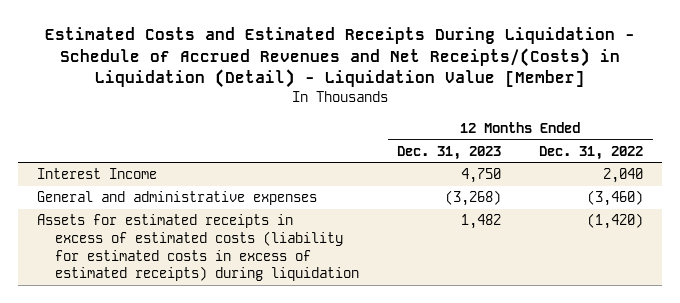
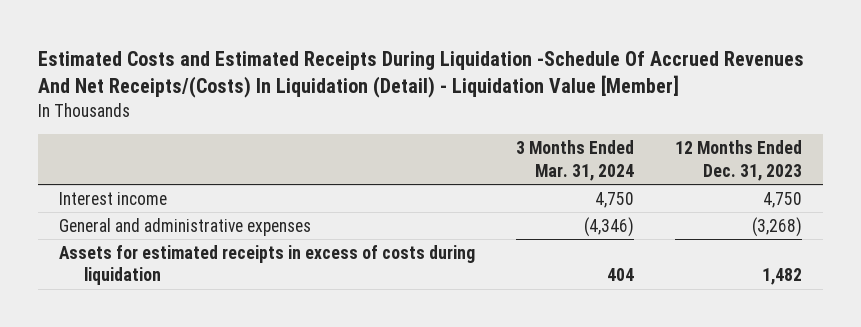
[44,26,635,89] Estimated Costs and Estimated Receipts During Liquidation - Schedule of Accrued Revenues and Net Receipts/(Costs) in Liquidation (Detail) - Liquidation Value [Member] -> [38,50,805,99] Estimated Costs and Estimated Receipts During Liquidation -Schedule Of Accrued Revenues And Net Receipts/(Costs) In Liquidation (Detail) - Liquidation Value [Member]
[539,145,644,160] Dec. 31, 2022 -> none
none -> [516,140,635,181] 3 Months Ended Mar. 31, 2024
[36,168,157,180] Interest Income -> [58,191,167,205] Interest income
[36,214,360,282] Assets for estimated receipts in excess of estimated costs (liability for estimated costs in excess of estimated receipts) during liquidation -> [58,244,475,286] Assets for estimated receipts in excess of costs during liquidation

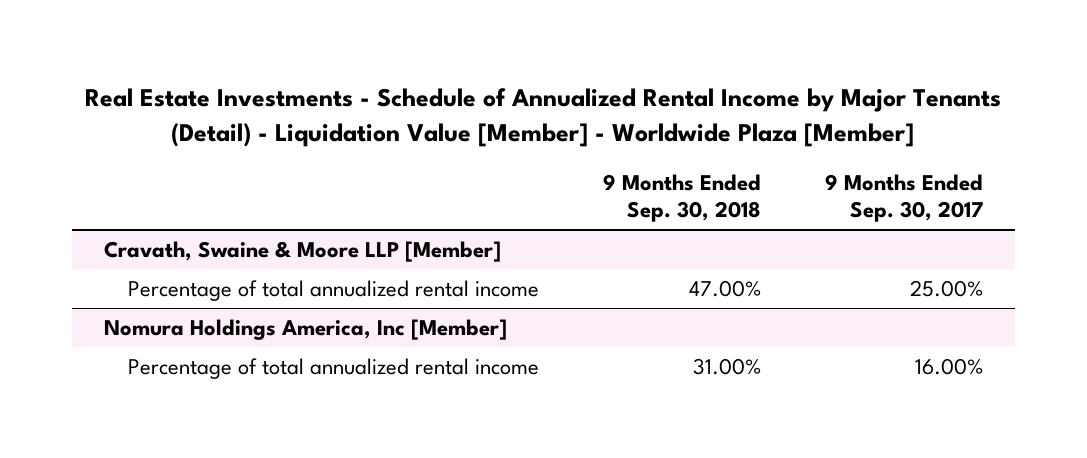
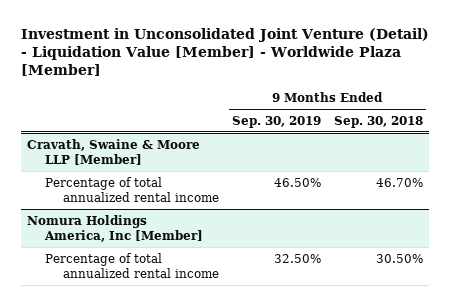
[85,88,1002,147] Real Estate Investments - Schedule of Annualized Rental Income by Major Tenants (Detail) - Liquidation Value [Member] - Worldwide Plaza [Member] -> [20,27,429,76] Investment in Unconsolidated Joint Venture (Detail) - Liquidation Value [Member] - Worldwide Plaza [Member]
[824,174,983,222] 9 Months Ended Sep. 30, 2017 -> none
none -> [231,115,321,128] Sep. 30, 2019
[689,279,762,297] 47.00% -> [375,177,423,187] 46.70%
[693,357,762,375] 31.00% -> [375,253,423,263] 30.50%

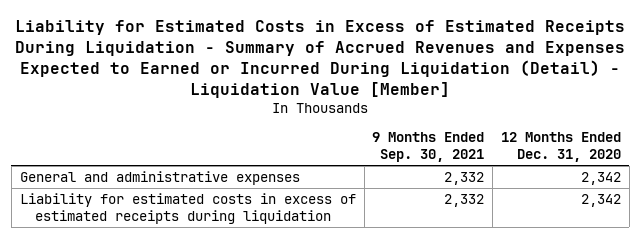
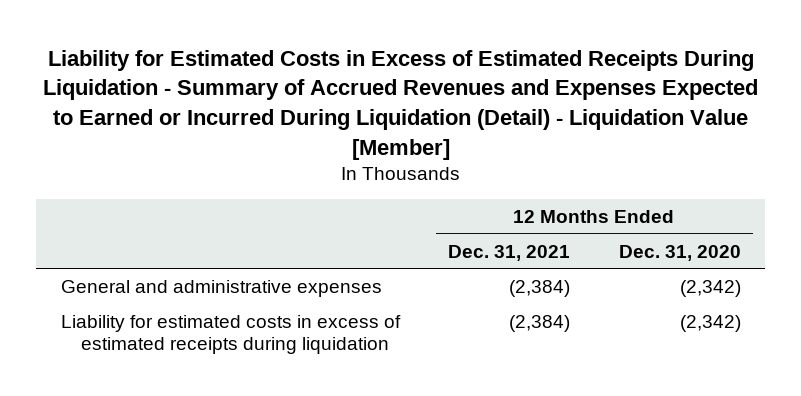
[372,132,485,163] 9 Months Ended Sep. 30, 2021 -> none
none -> [448,244,571,261] Dec. 31, 2021
[581,171,622,185] 2,342 -> [679,279,741,297] (2,342)
[581,193,622,207] 2,342 -> [679,314,741,332] (2,342)

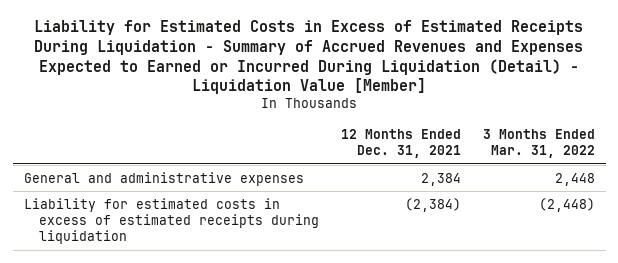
[618,244,741,261] Dec. 31, 2020 -> none
none -> [482,128,595,159] 3 Months Ended Mar. 31, 2022
[509,279,571,297] (2,384) -> [420,172,461,186] 2,384

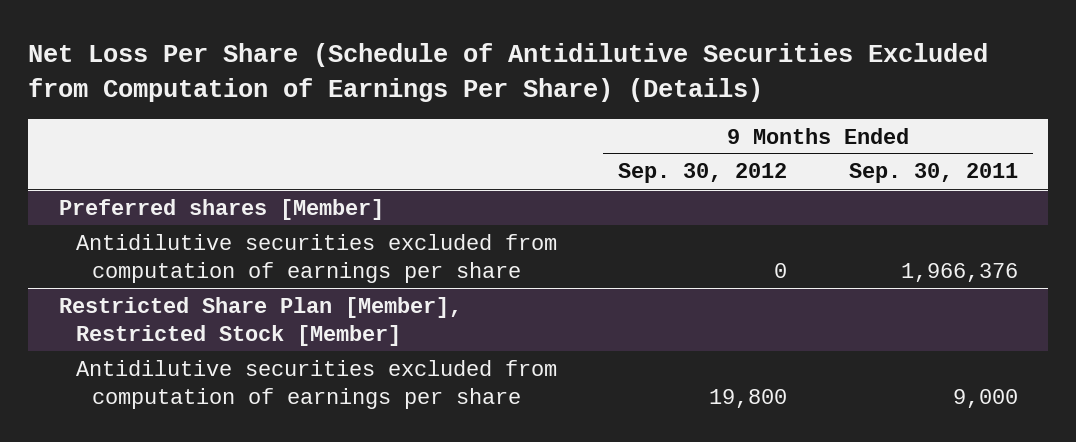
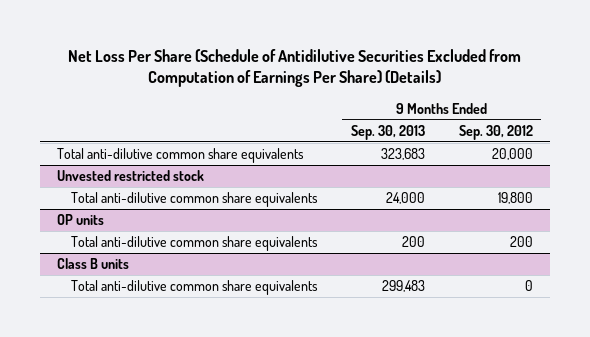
[848,163,1018,184] Sep. 30, 2011 -> none
none -> [350,124,425,140] Sep. 30, 2013
[58,198,384,220] Preferred shares [Member] -> none
[75,233,557,284] Antidilutive securities excluded from computation of earnings per share -> none
[58,296,462,347] Restricted Share Plan [Member], Restricted Stock [Member] -> none
none -> [56,148,304,164] Total anti-dilutive common share equivalents
none -> [56,170,204,182] Unvested restricted stock
[75,359,557,410] Antidilutive securities excluded from computation of earnings per share -> [70,192,318,208] Total anti-dilutive common share equivalents
none -> [56,214,104,226] OP units
none -> [70,236,318,252] Total anti-dilutive common share equivalents
none -> [56,258,129,270] Class B units
none -> [70,280,318,296] Total anti-dilutive common share equivalents

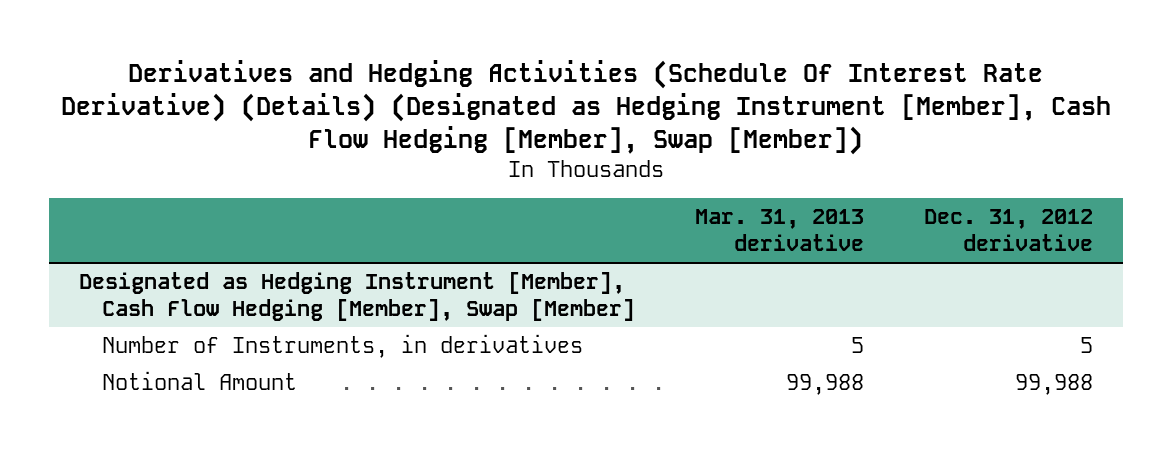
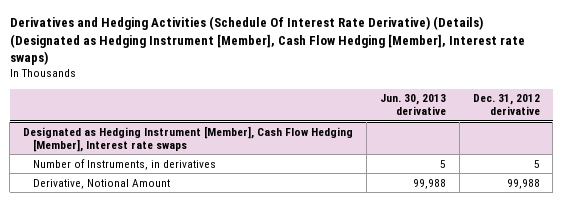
[61,60,1112,156] Derivatives and Hedging Activities (Schedule Of Interest Rate Derivative) (Details) (Designated as Hedging Instrument [Member], Cash Flow Hedging [Member], Swap [Member]) -> [9,16,525,66] Derivatives and Hedging Activities (Schedule Of Interest Rate Derivative) (Details) (Designated as Hedging Instrument [Member], Cash Flow Hedging [Member], Interest rate swaps)
[695,209,865,252] Mar. 31, 2013 derivative -> none
none -> [379,94,446,116] Jun. 30, 2013 derivative
[79,271,635,321] Designated as Hedging Instrument [Member], Cash Flow Hedging [Member], Swap [Member] -> [23,125,354,152] Designated as Hedging Instrument [Member], Cash Flow Hedging [Member], Interest rate swaps
[101,370,297,390] Notional Amount -> [33,178,171,189] Derivative, Notional Amount

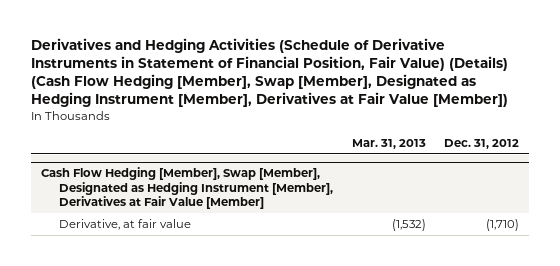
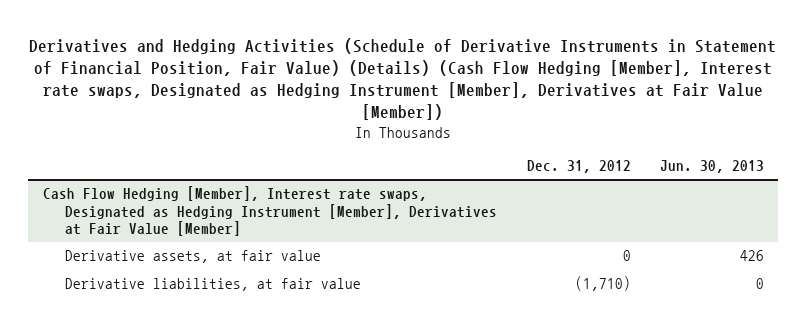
[31,37,509,108] Derivatives and Hedging Activities (Schedule of Derivative Instruments in Statement of Financial Position, Fair Value) (Details) (Cash Flow Hedging [Member], Swap [Member], Designated as Hedging Instrument [Member], Derivatives at Fair Value [Member]) -> [29,37,777,121] Derivatives and Hedging Activities (Schedule of Derivative Instruments in Statement of Financial Position, Fair Value) (Details) (Cash Flow Hedging [Member], Interest rate swaps, Designated as Hedging Instrument [Member], Derivatives at Fair Value [Member])
[351,138,426,149] Mar. 31, 2013 -> none
none -> [659,159,764,173] Jun. 30, 2013
[40,167,334,209] Cash Flow Hedging [Member], Swap [Member], Designated as Hedging Instrument [Member], Derivatives at Fair Value [Member] -> [42,186,498,236] Cash Flow Hedging [Member], Interest rate swaps, Designated as Hedging Instrument [Member], Derivatives at Fair Value [Member]
none -> [65,250,322,264] Derivative assets, at fair value
[59,219,192,231] Derivative, at fair value -> [65,278,362,292] Derivative liabilities, at fair value

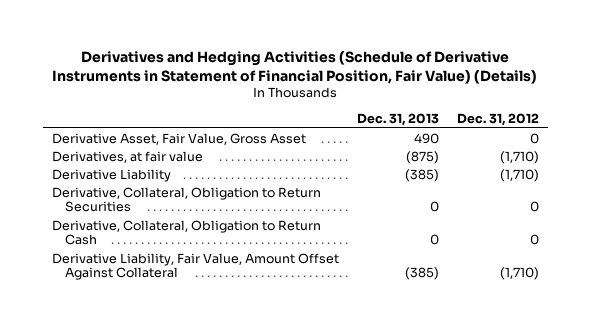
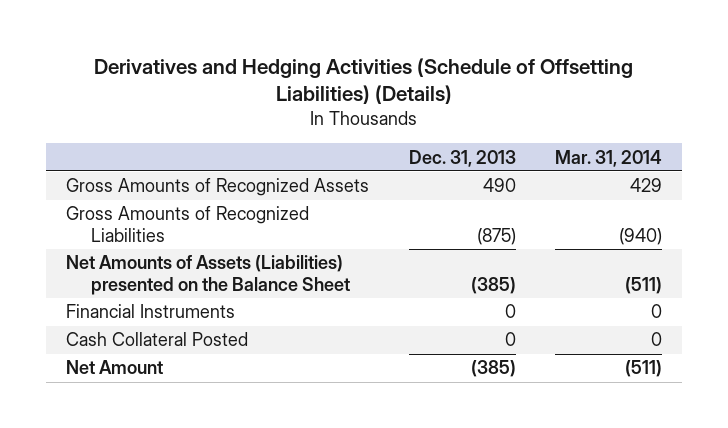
[52,50,538,84] Derivatives and Hedging Activities (Schedule of Derivative Instruments in Statement of Financial Position, Fair Value) (Details) -> [94,57,634,105] Derivatives and Hedging Activities (Schedule of Offsetting Liabilities) (Details)
[456,113,539,127] Dec. 31, 2012 -> none
none -> [555,149,663,167] Mar. 31, 2014
[51,132,306,145] Derivative Asset, Fair Value, Gross Asset -> [65,178,369,197] Gross Amounts of Recognized Assets
[51,150,203,163] Derivatives, at fair value -> [65,206,309,243] Gross Amounts of Recognized Liabilities
[51,168,171,182] Derivative Liability -> [65,255,351,296] Net Amounts of Assets (Liabilities) presented on the Balance Sheet
[51,186,321,213] Derivative, Collateral, Obligation to Return Securities -> [65,304,235,319] Financial Instruments
[51,219,321,246] Derivative, Collateral, Obligation to Return Cash -> [65,332,248,347] Cash Collateral Posted
[51,252,339,281] Derivative Liability, Fair Value, Amount Offset Against Collateral -> [65,360,163,375] Net Amount

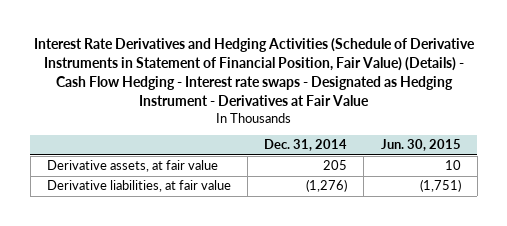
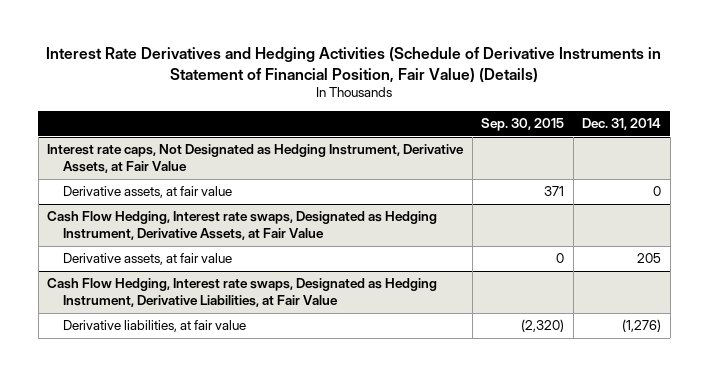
[33,38,475,107] Interest Rate Derivatives and Hedging Activities (Schedule of Derivative Instruments in Statement of Financial Position, Fair Value) (Details) - Cash Flow Hedging - Interest rate swaps - Designated as Hedging Instrument - Derivatives at Fair Value -> [46,46,662,83] Interest Rate Derivatives and Hedging Activities (Schedule of Derivative Instruments in Statement of Financial Position, Fair Value) (Details)
[380,139,461,152] Jun. 30, 2015 -> none
none -> [481,118,565,132] Sep. 30, 2015
none -> [47,144,465,173] Interest rate caps, Not Designated as Hedging Instrument, Derivative Assets, at Fair Value
none -> [62,186,232,199] Derivative assets, at fair value
none -> [47,211,438,240] Cash Flow Hedging, Interest rate swaps, Designated as Hedging Instrument, Derivative Assets, at Fair Value
none -> [47,278,438,307] Cash Flow Hedging, Interest rate swaps, Designated as Hedging Instrument, Derivative Liabilities, at Fair Value

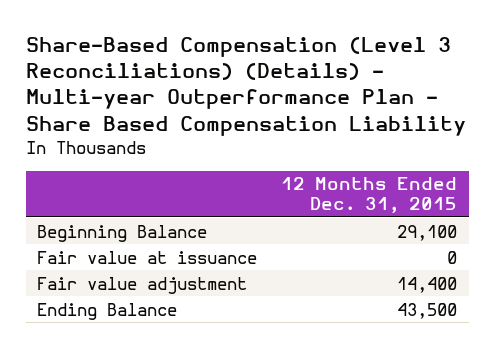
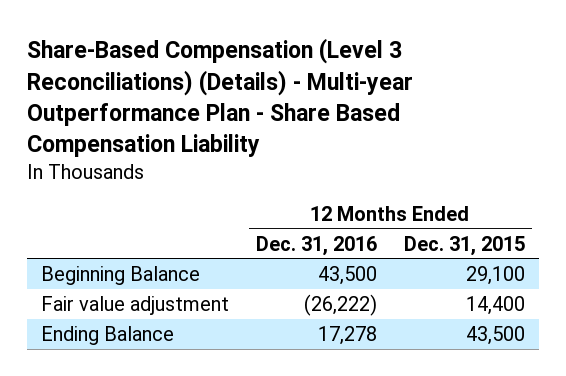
none -> [255,235,377,256] Dec. 31, 2016
[37,250,258,264] Fair value at issuance -> none

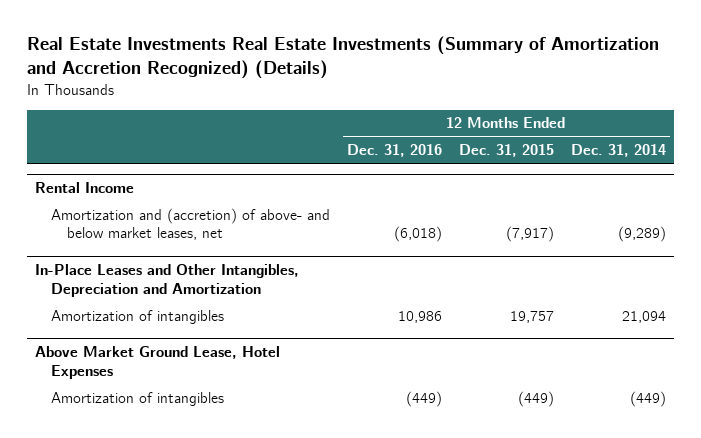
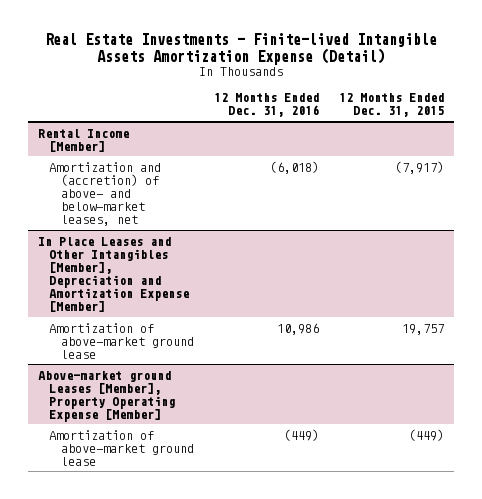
[26,36,659,80] Real Estate Investments Real Estate Investments (Summary of Amortization and Accretion Recognized) (Details) -> [44,32,437,65] Real Estate Investments - Finite-lived Intangible Assets Amortization Expense (Detail)
[570,144,666,158] Dec. 31, 2014 -> none
[35,346,281,379] Above Market Ground Lease, Hotel Expenses -> none
[35,182,135,194] Rental Income -> [38,128,130,152] Rental Income [Member]
[51,207,331,241] Amortization and (accretion) of above- and below market leases, net -> [49,161,162,226] Amortization and (accretion) of above- and below-market leases, net
[35,264,300,297] In-Place Leases and Other Intangibles, Depreciation and Amortization -> [38,236,190,312] In Place Leases and Other Intangibles [Member], Depreciation and Amortization Expense [Member]
[51,309,225,324] Amortization of intangibles -> [49,322,194,359] Amortization of above-market ground lease
none -> [38,370,176,422] Above-market ground Leases [Member], Property Operating Expense [Member]
[51,391,225,406] Amortization of intangibles -> [49,429,194,466] Amortization of above-market ground lease

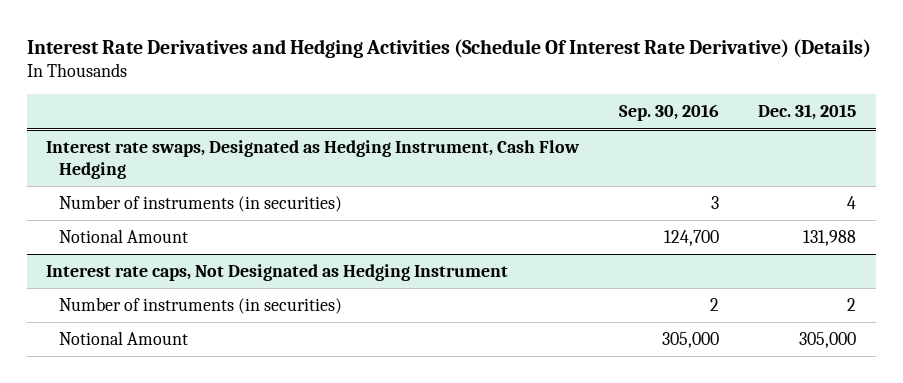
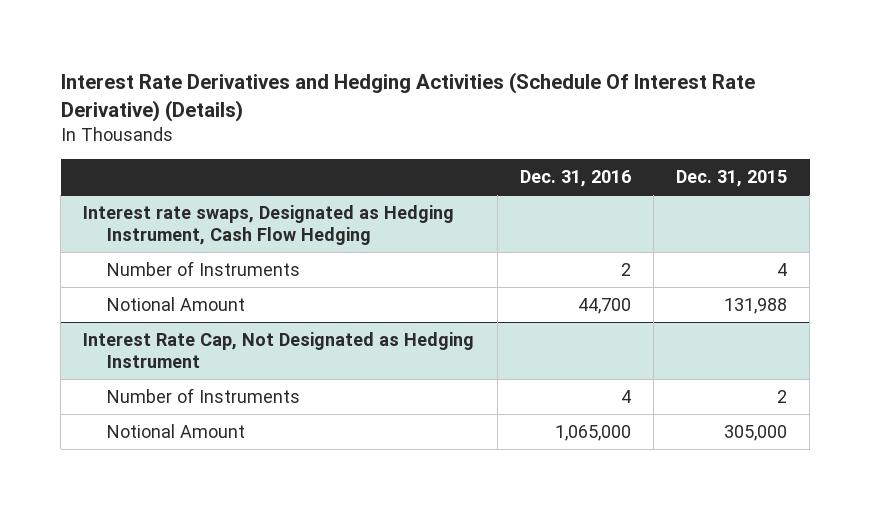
[618,104,719,122] Sep. 30, 2016 -> none
none -> [519,170,631,188] Dec. 31, 2016
[58,195,342,213] Number of instruments (in securities) -> [107,260,301,276] Number of Instruments
[46,264,509,282] Interest rate caps, Not Designated as Hedging Instrument -> [83,331,475,368] Interest Rate Cap, Not Designated as Hedging Instrument
[58,297,342,315] Number of instruments (in securities) -> [107,387,301,403] Number of Instruments

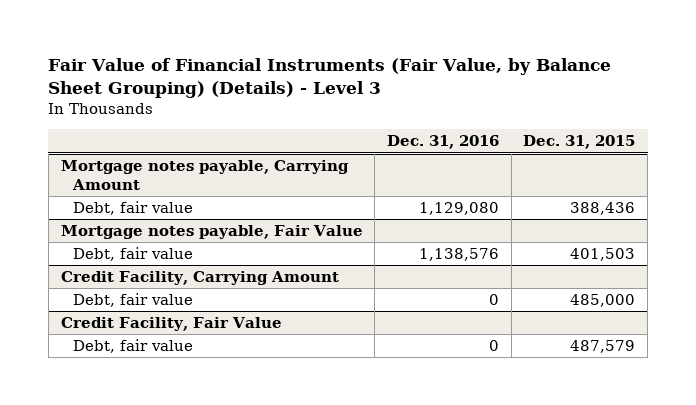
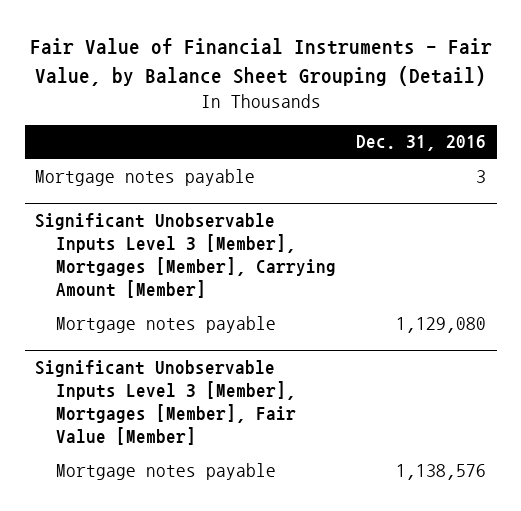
[48,58,612,99] Fair Value of Financial Instruments (Fair Value, by Balance Sheet Grouping) (Details) - Level 3 -> [29,38,492,86] Fair Value of Financial Instruments - Fair Value, by Balance Sheet Grouping (Detail)
[523,135,636,150] Dec. 31, 2015 -> none
[60,160,349,191] Mortgage notes payable, Carrying Amount -> none
[60,225,363,240] Mortgage notes payable, Fair Value -> none
[60,271,339,286] Credit Facility, Carrying Amount -> none
[73,293,194,308] Debt, fair value -> none
[60,317,282,332] Credit Facility, Fair Value -> none
[73,339,194,354] Debt, fair value -> none
none -> [34,168,255,186] Mortgage notes payable
none -> [34,212,336,298] Significant Unobservable Inputs Level 3 [Member], Mortgages [Member], Carrying Amount [Member]
[73,201,194,216] Debt, fair value -> [55,315,276,333] Mortgage notes payable
none -> [34,359,296,445] Significant Unobservable Inputs Level 3 [Member], Mortgages [Member], Fair Value [Member]
[73,247,194,262] Debt, fair value -> [55,462,276,480] Mortgage notes payable

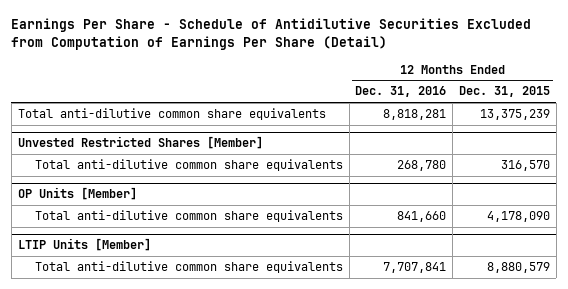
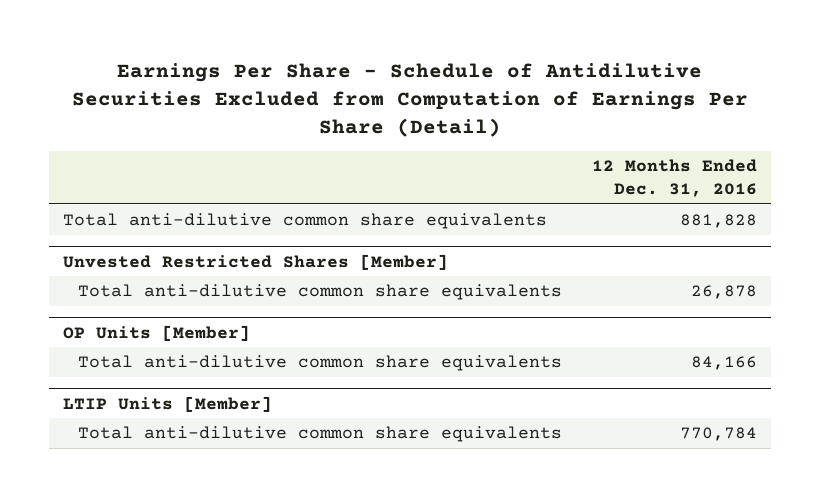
[459,86,551,98] Dec. 31, 2015 -> none
[383,109,447,121] 8,818,281 -> [679,214,757,229] 881,828
[397,160,447,172] 268,780 -> [690,285,757,300] 26,878
[397,211,447,223] 841,660 -> [690,356,757,371] 84,166
[383,262,447,274] 7,707,841 -> [679,427,757,442] 770,784

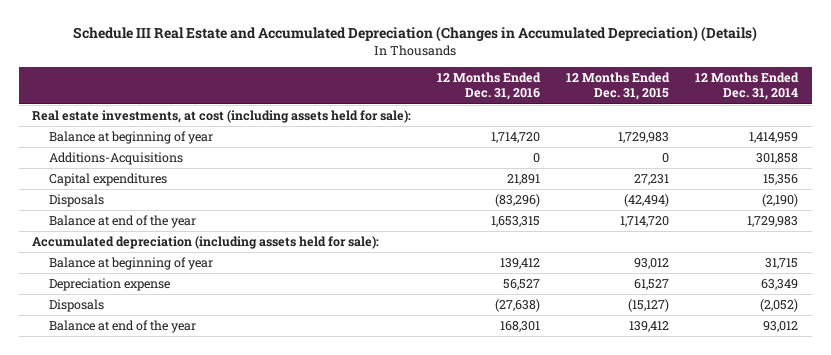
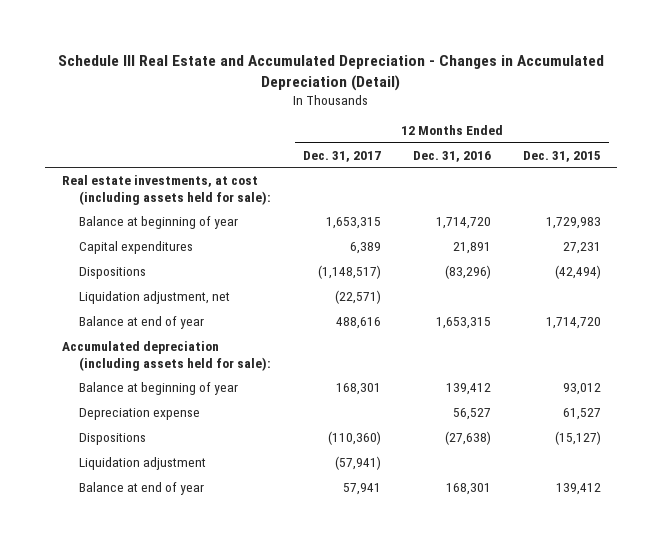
[73,26,758,43] Schedule III Real Estate and Accumulated Depreciation (Changes in Accumulated Depreciation) (Details) -> [58,55,605,91] Schedule III Real Estate and Accumulated Depreciation - Changes in Accumulated Depreciation (Detail)
[695,72,800,101] 12 Months Ended Dec. 31, 2014 -> none
none -> [302,150,381,162] Dec. 31, 2017
[49,152,184,166] Additions-Acquisitions -> none
[49,194,105,208] Disposals -> [78,267,146,280] Dispositions
none -> [78,291,230,305] Liquidation adjustment, net
[49,215,197,229] Balance at end of the year -> [78,316,204,330] Balance at end of year
[49,299,105,313] Disposals -> [78,433,146,446] Dispositions
none -> [78,457,206,471] Liquidation adjustment
[49,320,197,334] Balance at end of the year -> [78,482,204,496] Balance at end of year

